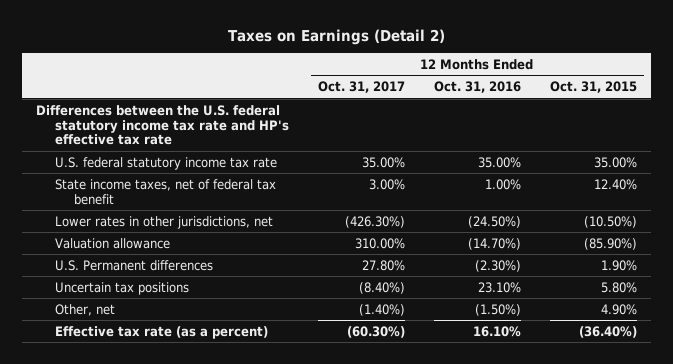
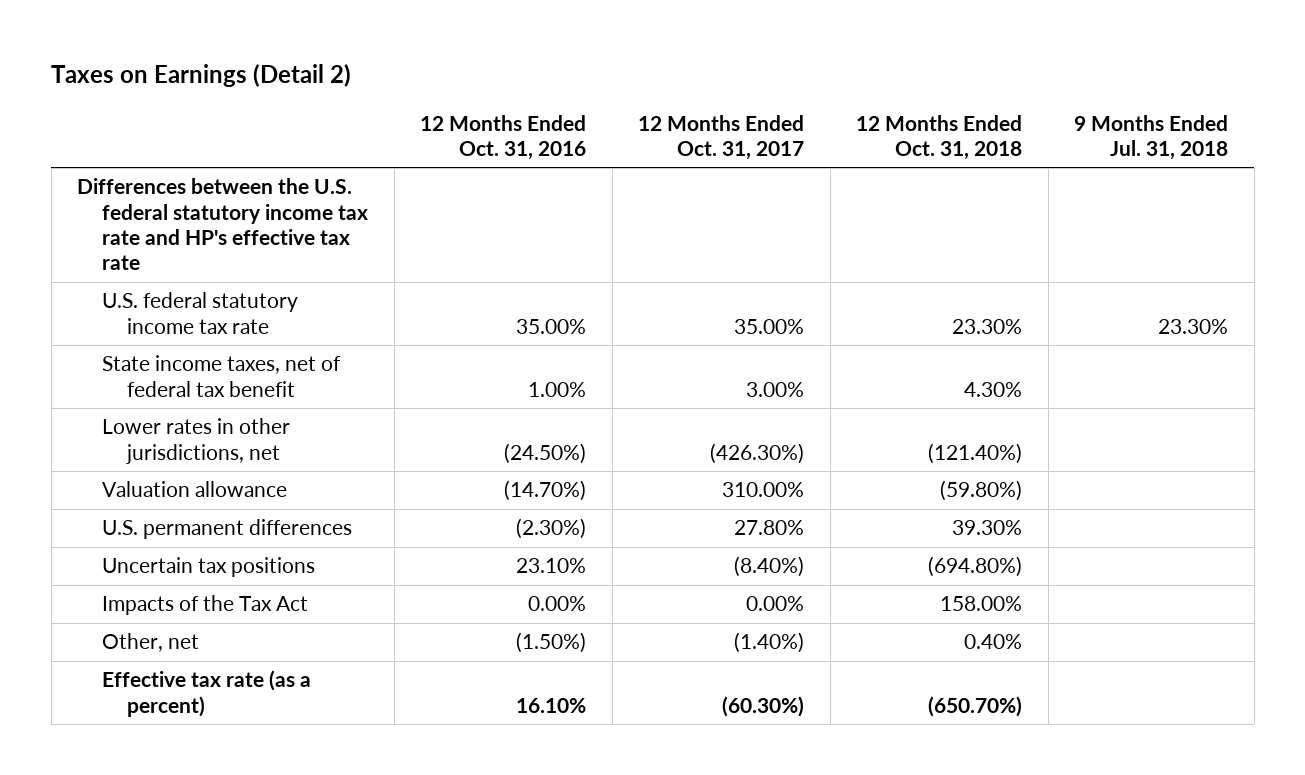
[549,81,637,94] Oct. 31, 2015 -> none
none -> [856,114,1023,160] 12 Months Ended Oct. 31, 2018
none -> [1074,114,1229,160] 9 Months Ended Jul. 31, 2018
[54,259,213,271] U.S. Permanent differences -> [102,519,353,540] U.S. permanent differences
none -> [102,595,309,616] Impacts of the Tax Act

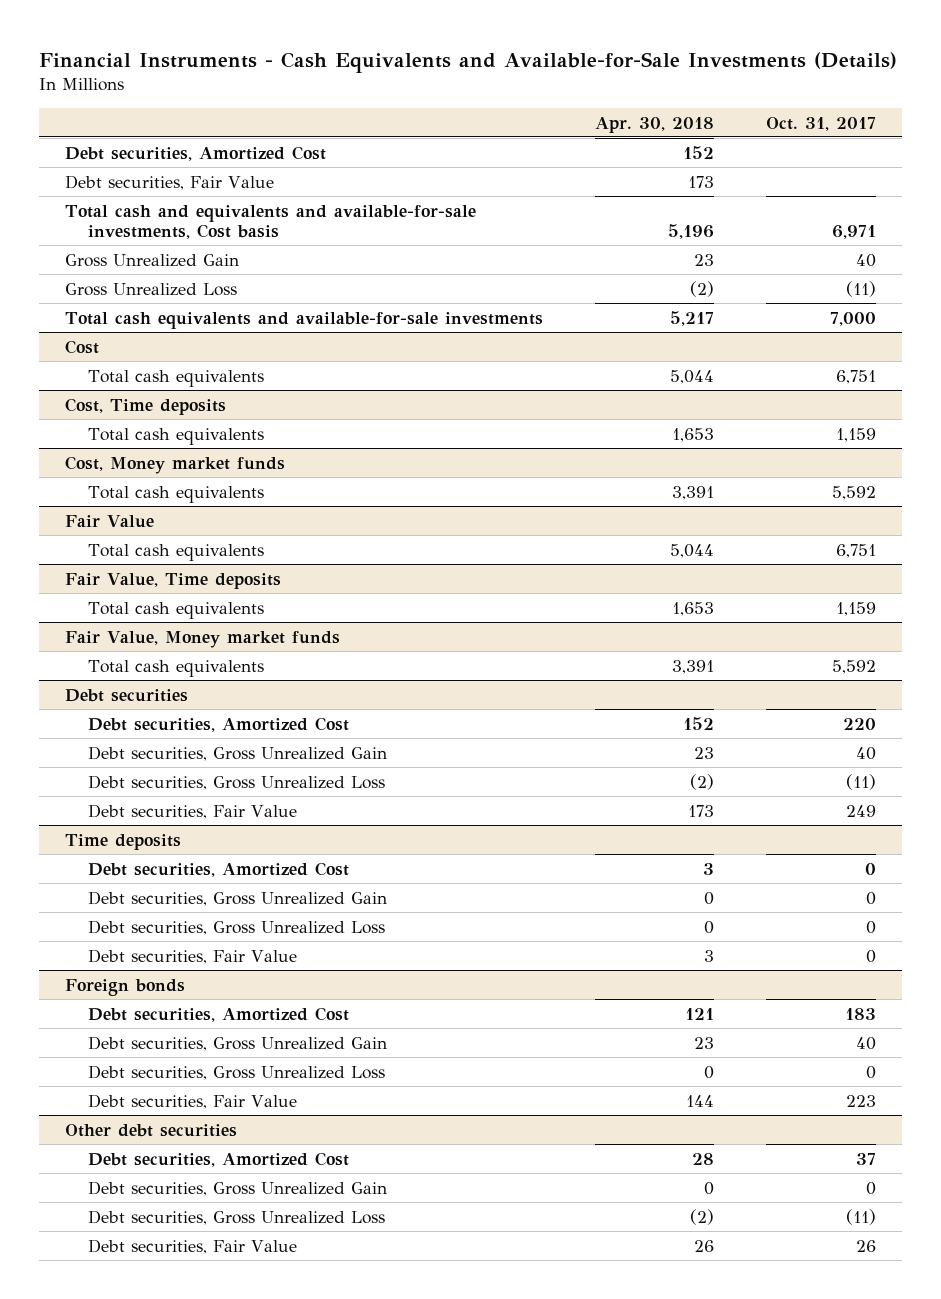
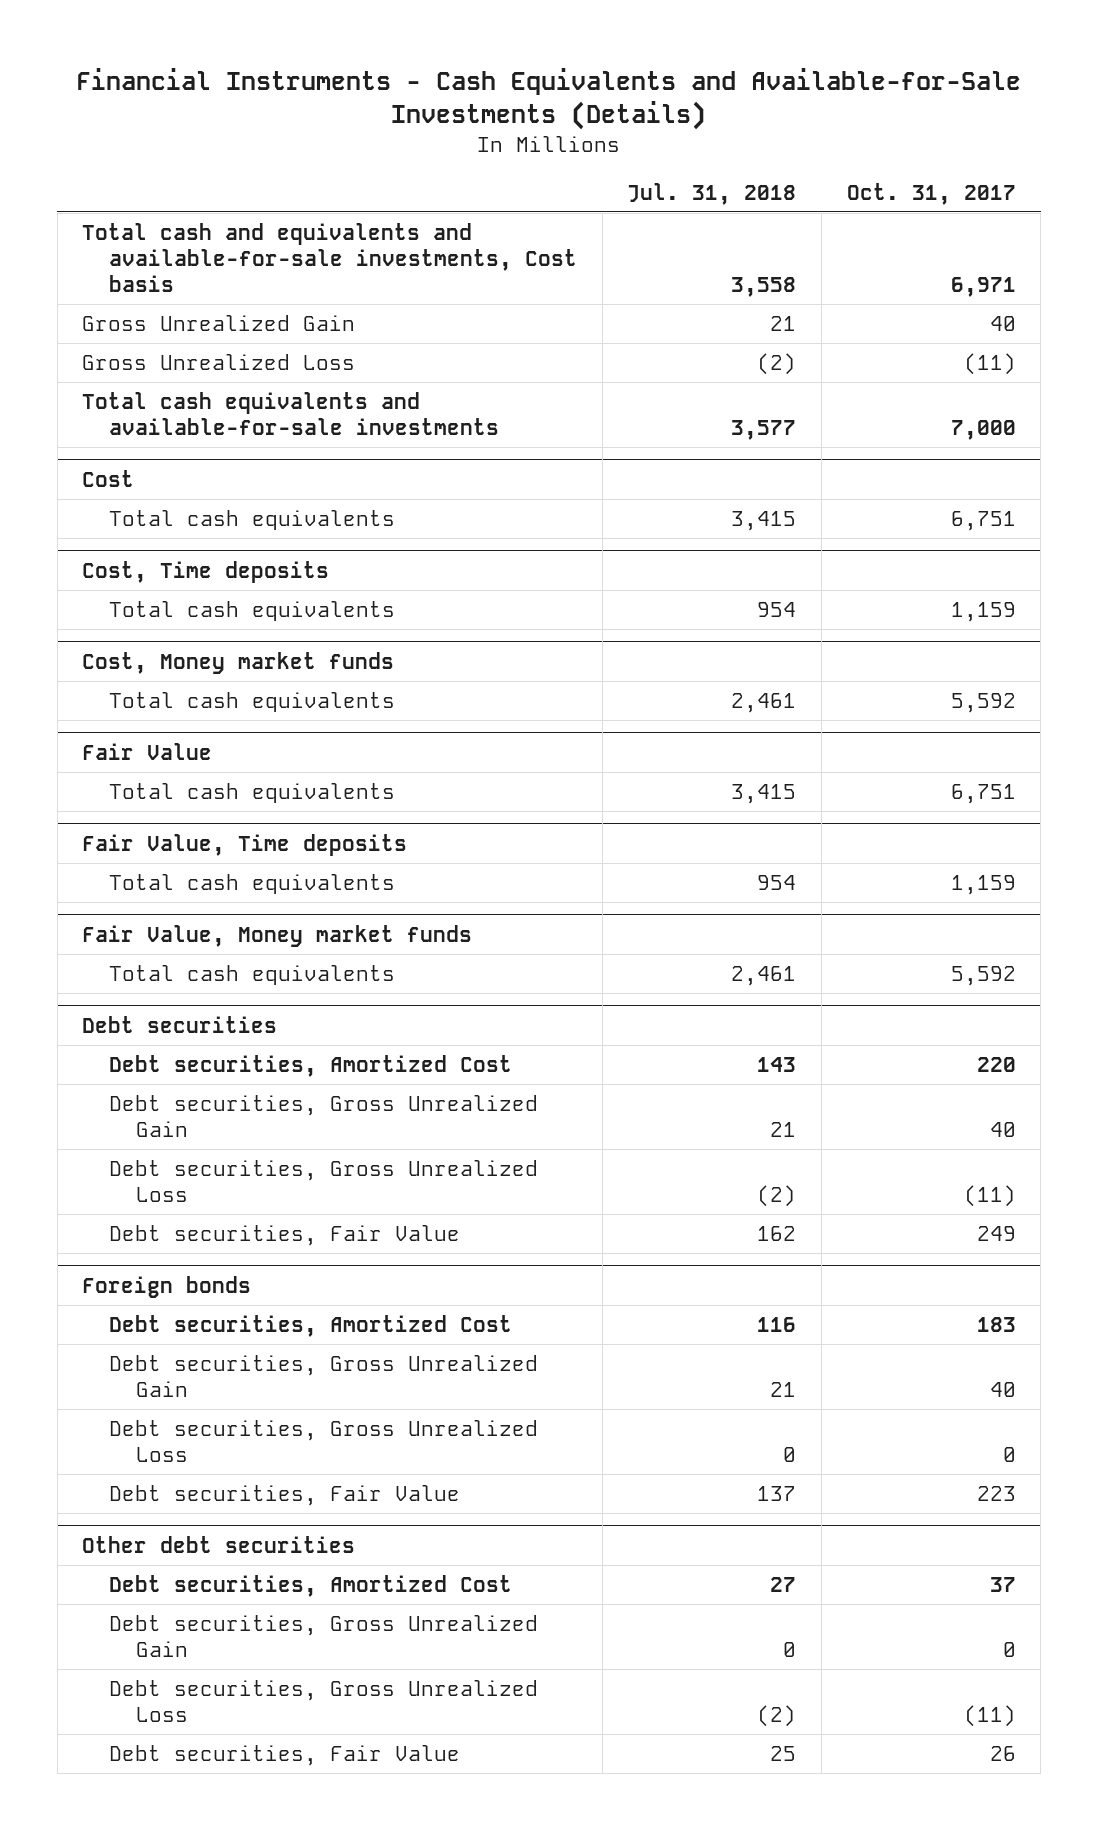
[595,116,715,133] Apr. 30, 2018 -> none
none -> [627,182,797,205] Jul. 31, 2018
[65,145,327,161] Debt securities, Amortized Cost -> none
[65,174,275,190] Debt securities, Fair Value -> none
[65,833,182,850] Time deposits -> none
[87,861,349,877] Debt securities, Amortized Cost -> none
[87,890,387,906] Debt securities, Gross Unrealized Gain -> none
[87,919,385,935] Debt securities, Gross Unrealized Loss -> none
[87,948,297,964] Debt securities, Fair Value -> none

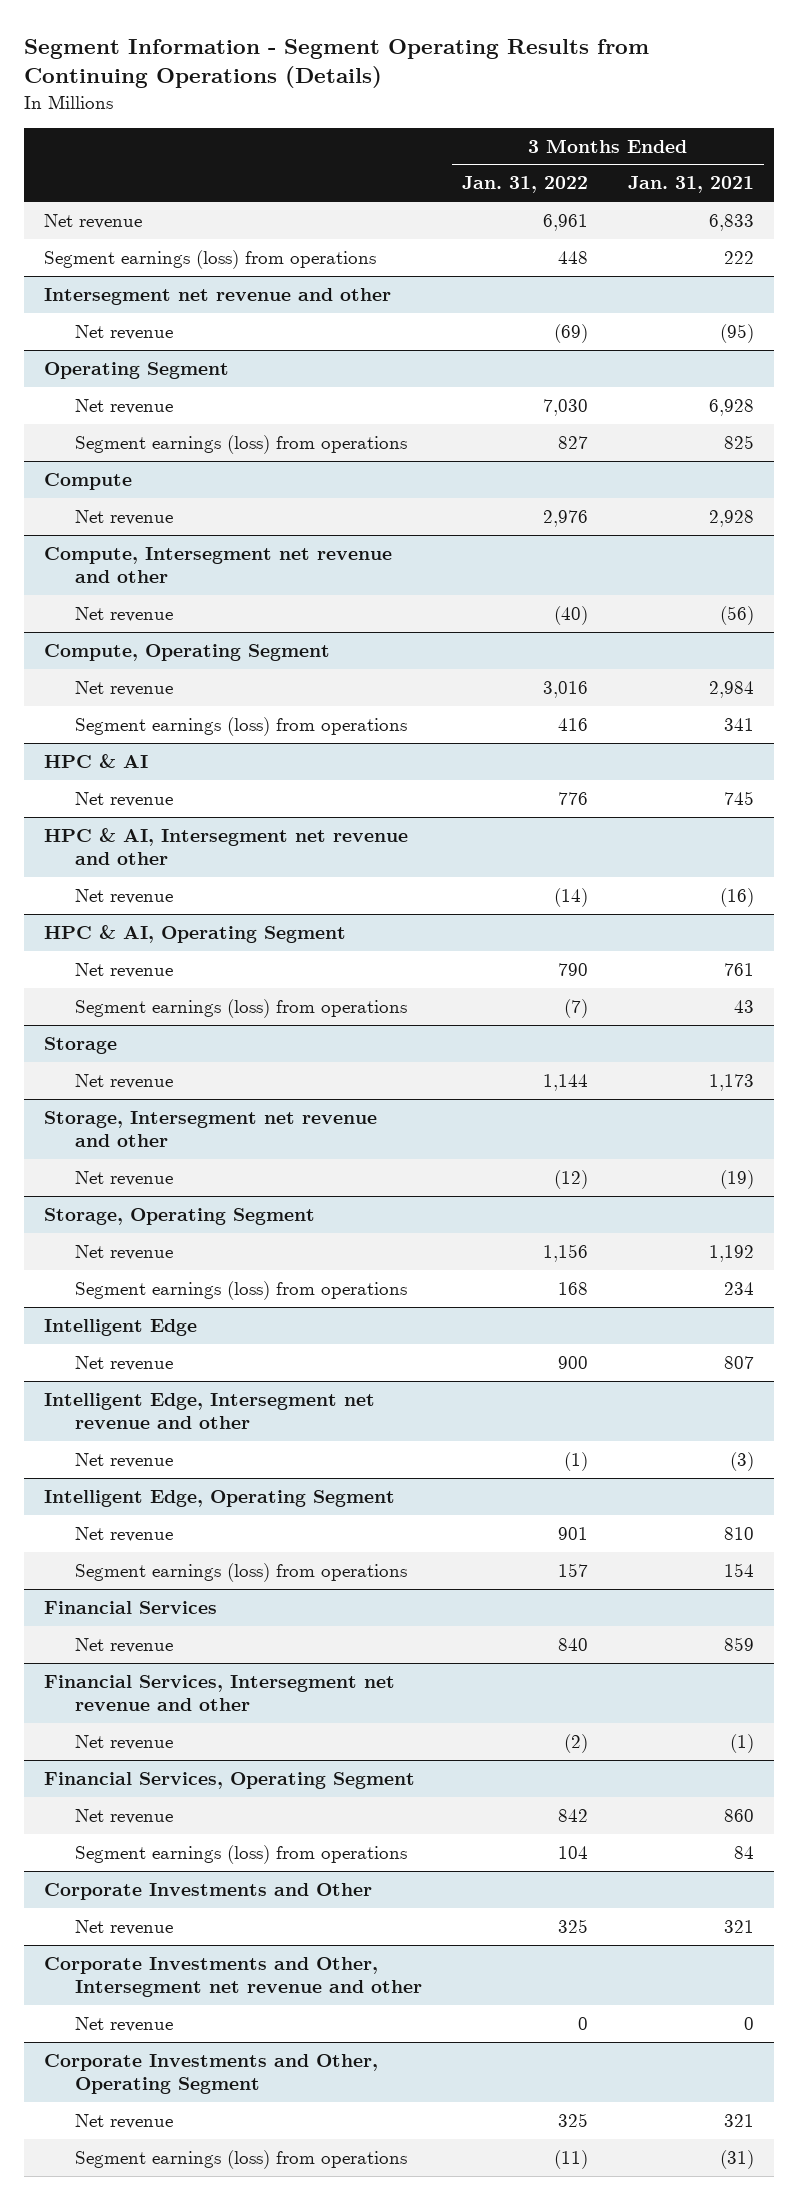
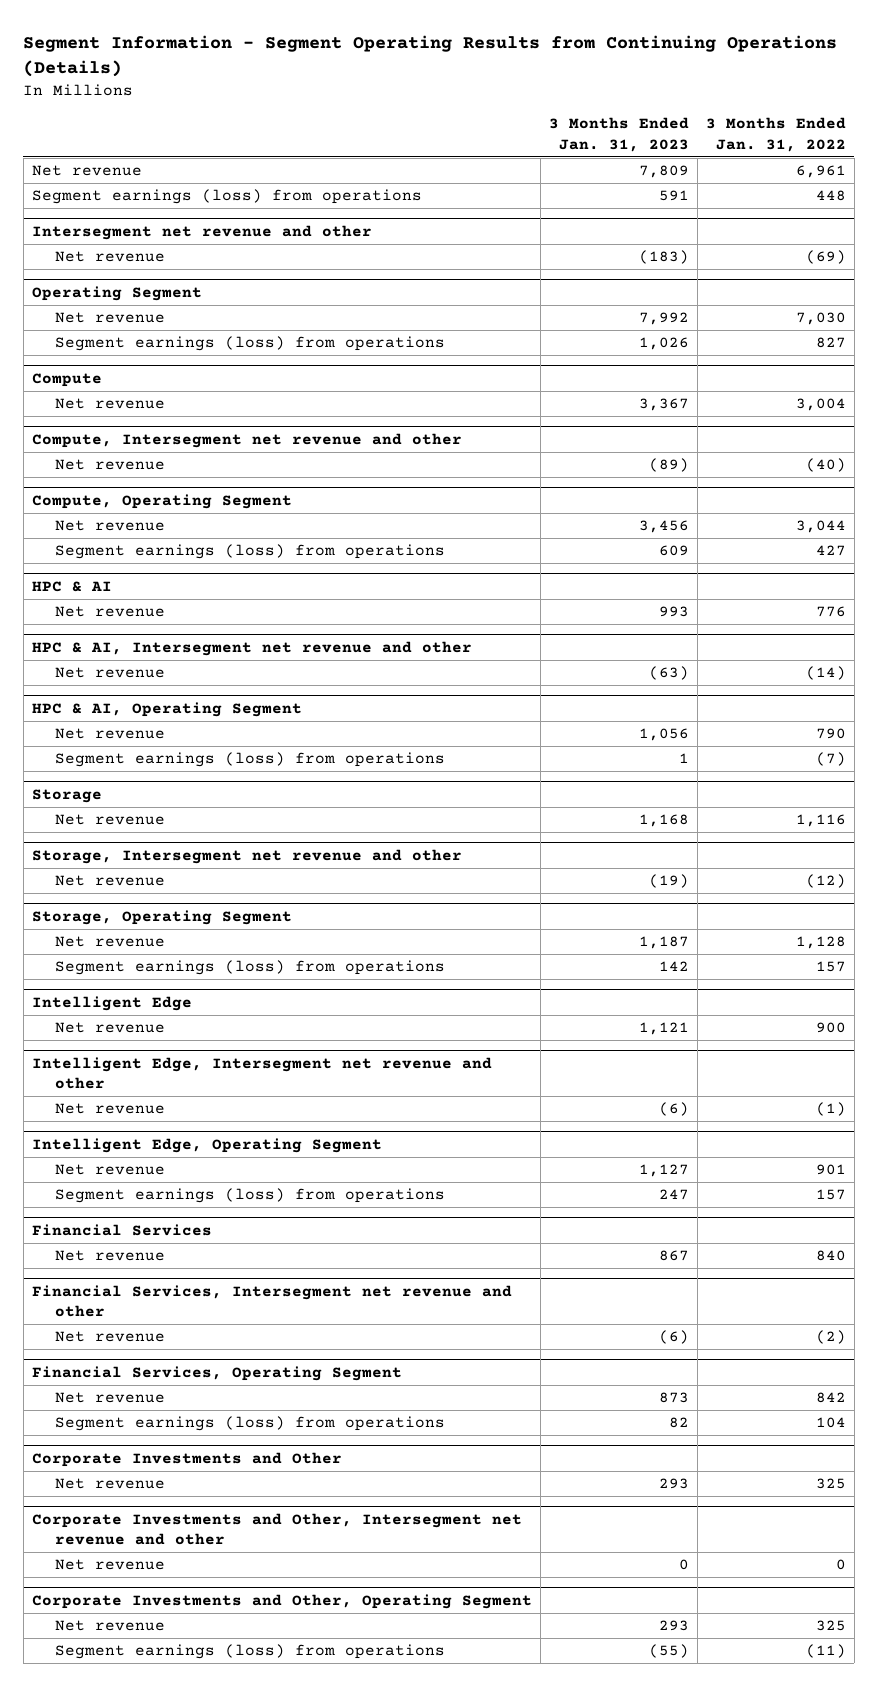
[627,176,754,194] Jan. 31, 2021 -> none
none -> [548,117,689,152] 3 Months Ended Jan. 31, 2023
[542,509,588,527] 2,976 -> [795,398,846,412] 3,004
[542,680,588,698] 3,016 -> [795,520,846,534] 3,044
[557,717,588,731] 416 -> [815,545,846,557] 427
[542,1073,588,1091] 1,144 -> [795,814,846,828] 1,116
[542,1243,588,1262] 1,156 -> [795,936,846,950] 1,128
[557,1281,588,1295] 168 -> [815,961,846,973] 157

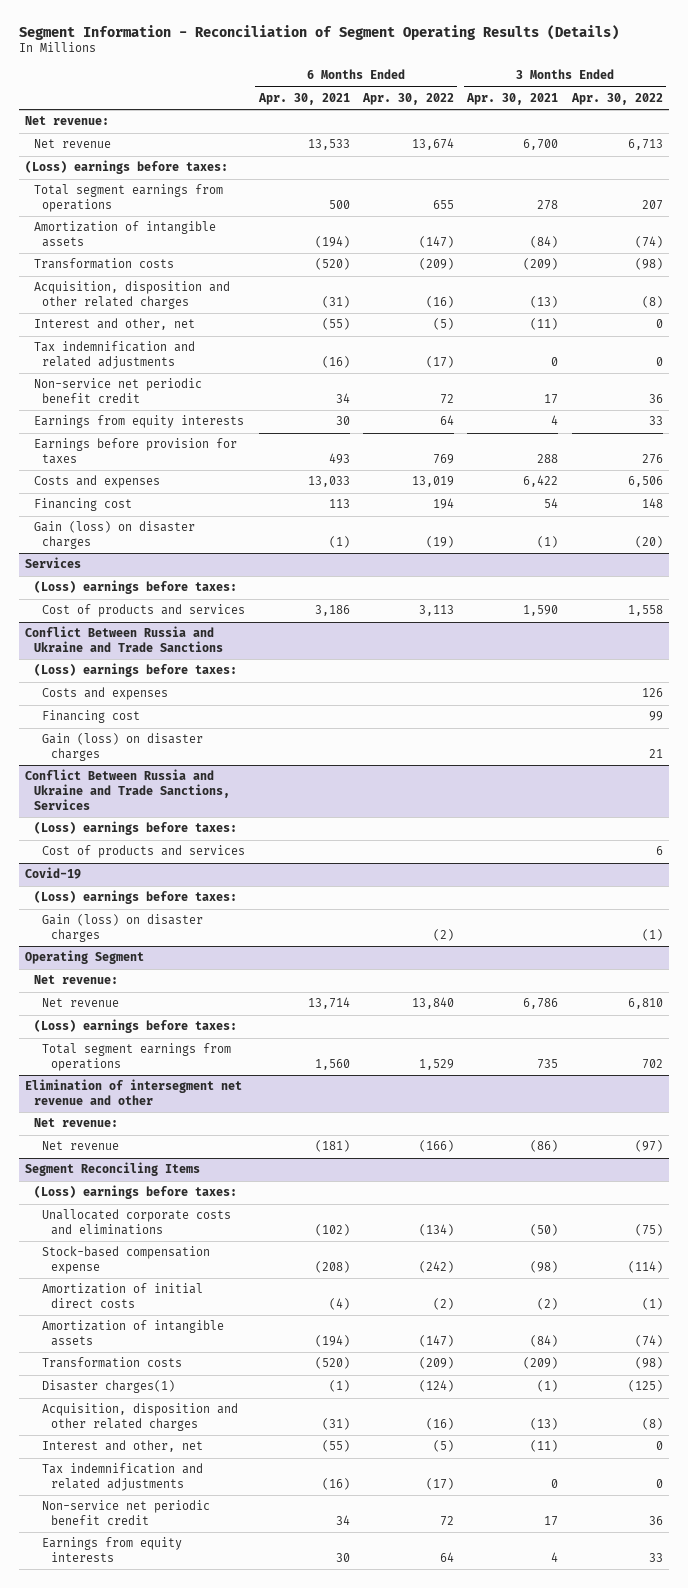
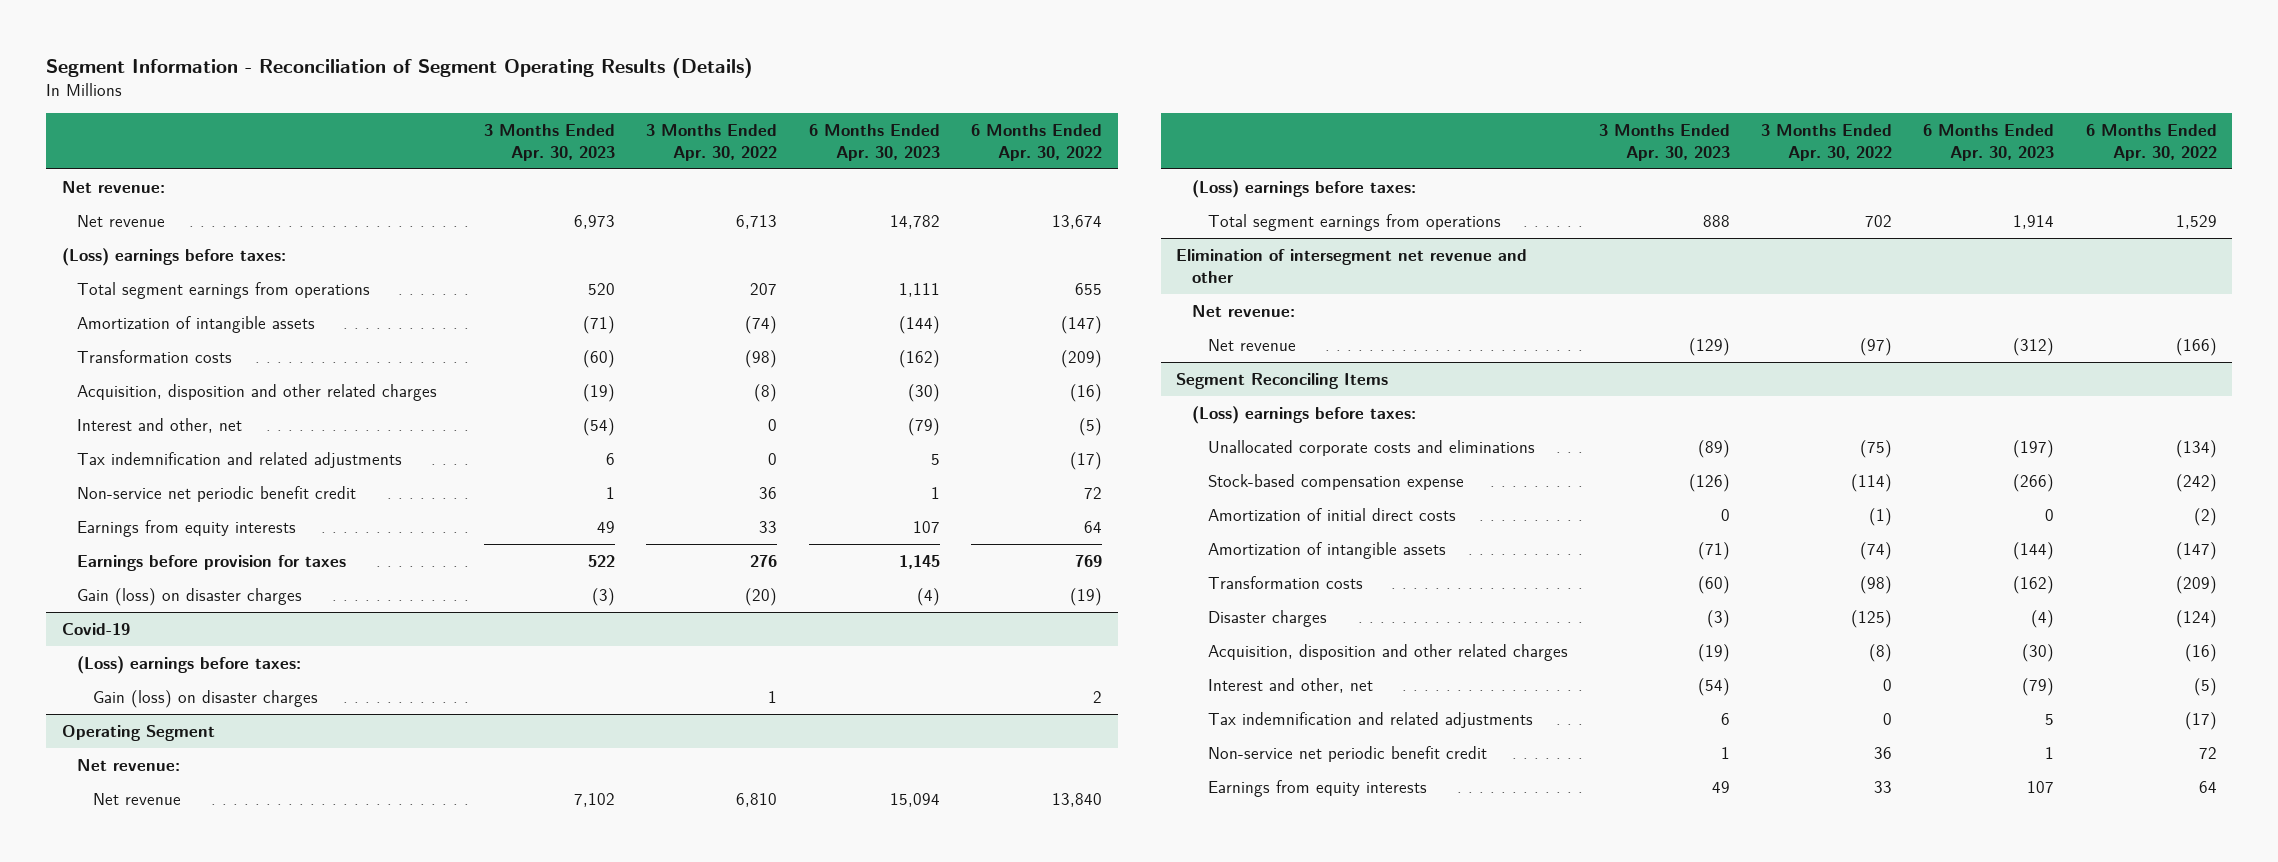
[257,93,350,106] Apr. 30, 2021 -> none
[466,93,559,106] Apr. 30, 2021 -> none
none -> [484,124,616,161] 3 Months Ended Apr. 30, 2023
none -> [808,124,940,161] 6 Months Ended Apr. 30, 2023
[33,475,160,489] Costs and expenses -> none
[33,498,132,512] Financing cost -> none
[25,557,82,569] Services -> none
[33,580,237,595] (Loss) earnings before taxes: -> none
[42,604,246,618] Cost of products and services -> none
[25,626,223,653] Conflict Between Russia and Ukraine and Trade Sanctions -> none
[33,663,237,678] (Loss) earnings before taxes: -> none
[42,687,169,701] Costs and expenses -> none
[42,710,141,724] Financing cost -> none
[42,733,204,762] Gain (loss) on disaster charges -> none
[25,769,230,810] Conflict Between Russia and Ukraine and Trade Sanctions, Services -> none
[33,821,237,836] (Loss) earnings before taxes: -> none
[42,845,246,859] Cost of products and services -> none
[433,929,455,942] (2) -> [1093,691,1103,704] 2
[641,929,663,942] (1) -> [768,691,778,704] 1
[42,1380,176,1394] Disaster charges(1) -> [1207,610,1327,628] Disaster charges

